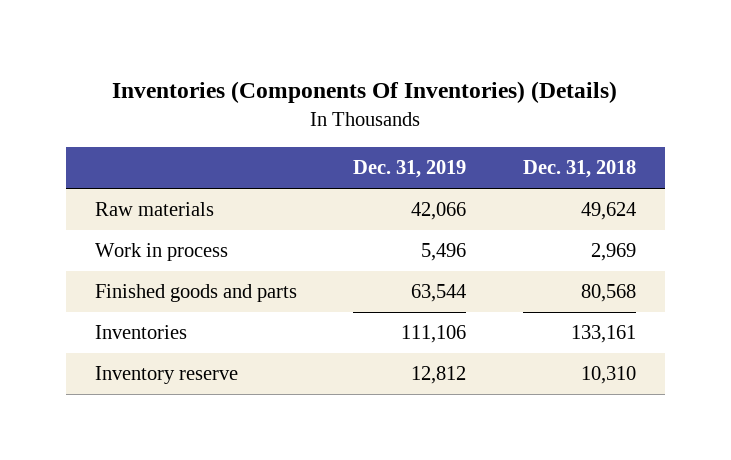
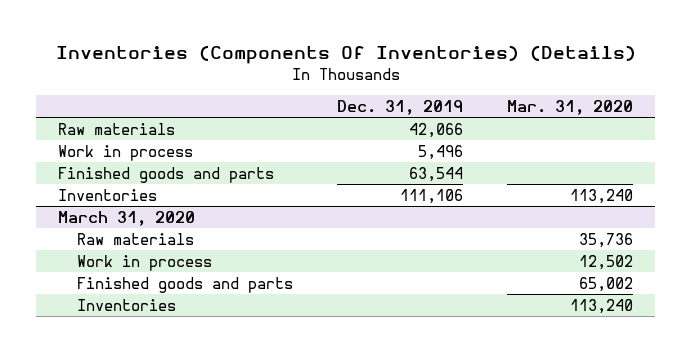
[523,160,637,179] Dec. 31, 2018 -> none
none -> [507,99,634,115] Mar. 31, 2020
[94,366,238,385] Inventory reserve -> none
none -> [58,210,196,226] March 31, 2020
none -> [76,232,194,245] Raw materials
none -> [76,254,212,271] Work in process
none -> [76,276,293,293] Finished goods and parts
none -> [76,298,176,311] Inventories

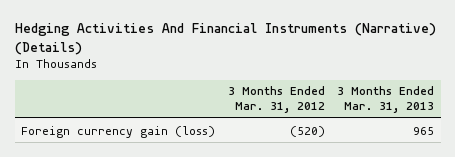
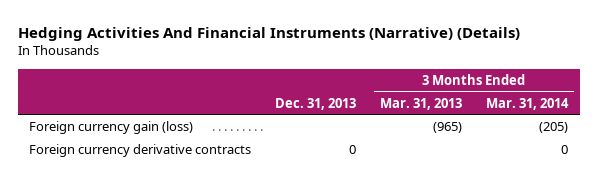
[227,86,325,114] 3 Months Ended Mar. 31, 2012 -> none
none -> [275,97,357,110] Dec. 31, 2013
none -> [485,97,569,110] Mar. 31, 2014
[413,126,435,135] 965 -> [433,122,463,134] (965)
none -> [29,144,252,158] Foreign currency derivative contracts

